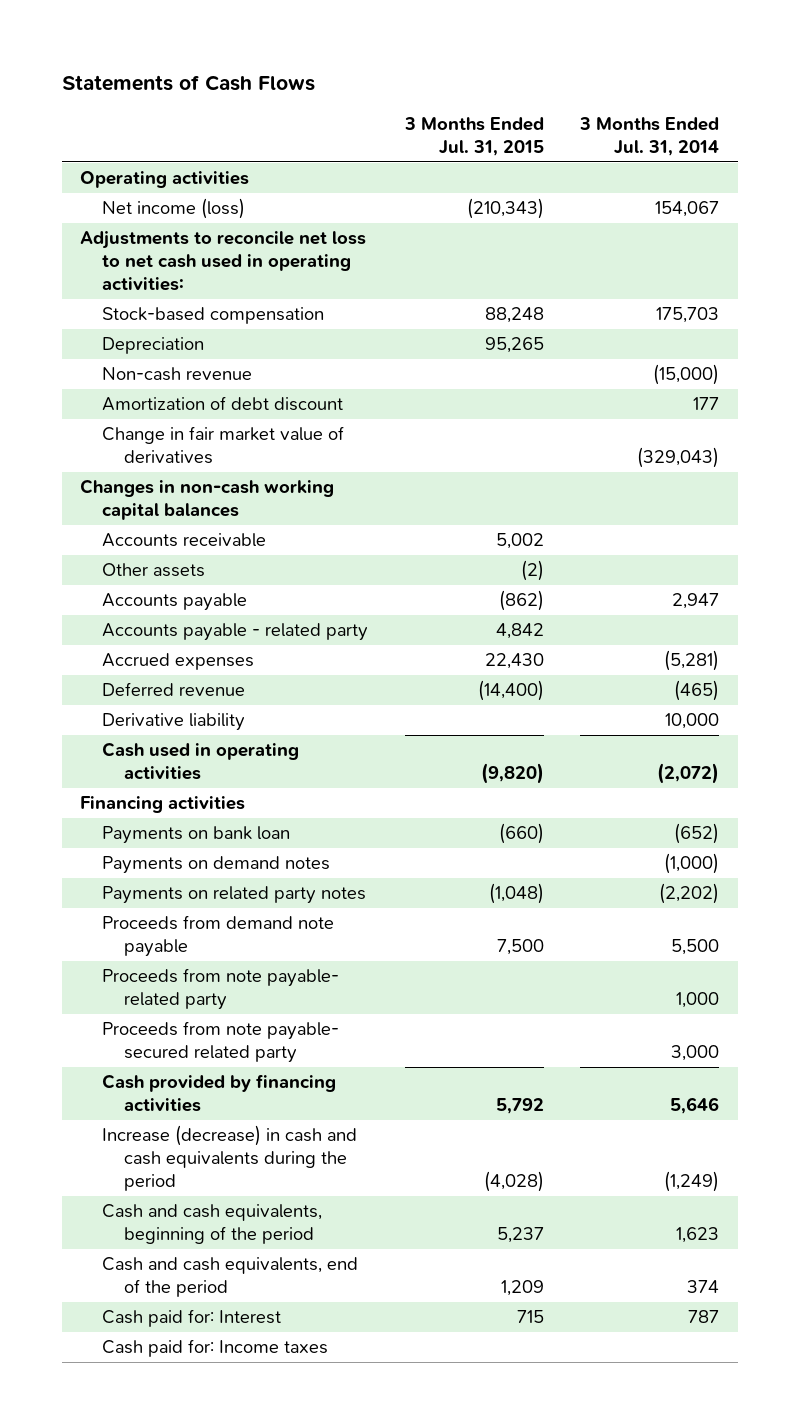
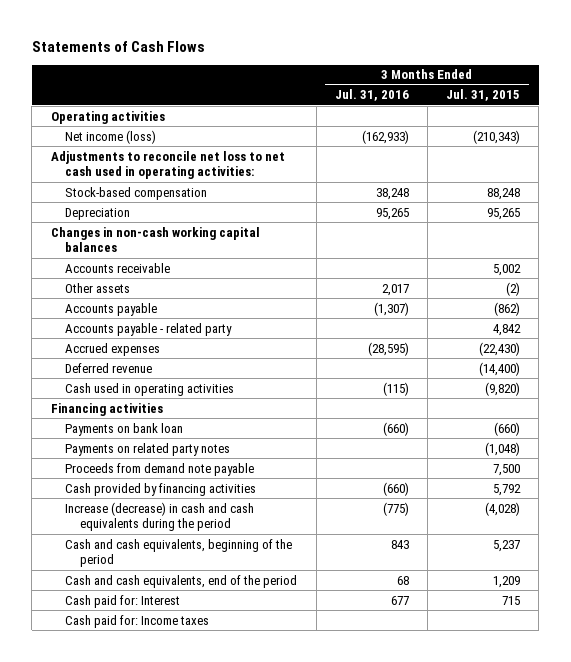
[579,116,720,156] 3 Months Ended Jul. 31, 2014 -> none
none -> [334,89,409,102] Jul. 31, 2016
[101,367,252,382] Non-cash revenue -> none
[101,396,343,412] Amortization of debt discount -> none
[101,426,344,465] Change in fair market value of derivatives -> none
[484,653,544,670] 22,430 -> [479,341,521,356] (22,430)
[101,713,245,732] Derivative liability -> none
[101,856,330,875] Payments on demand notes -> none
[101,968,339,1011] Proceeds from note payable- related party -> none
[101,1021,339,1064] Proceeds from note payable- secured related party -> none

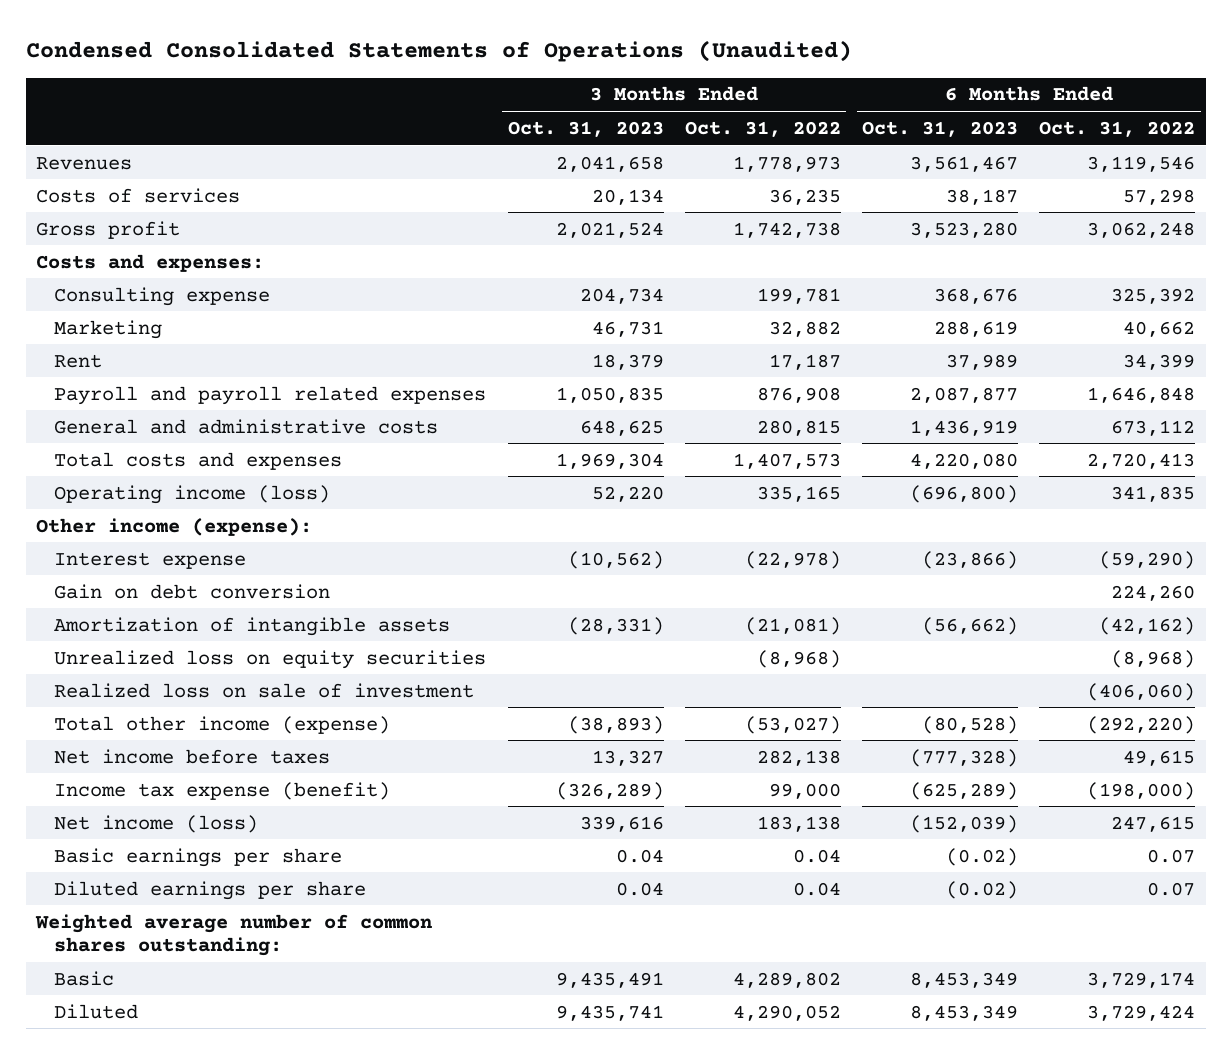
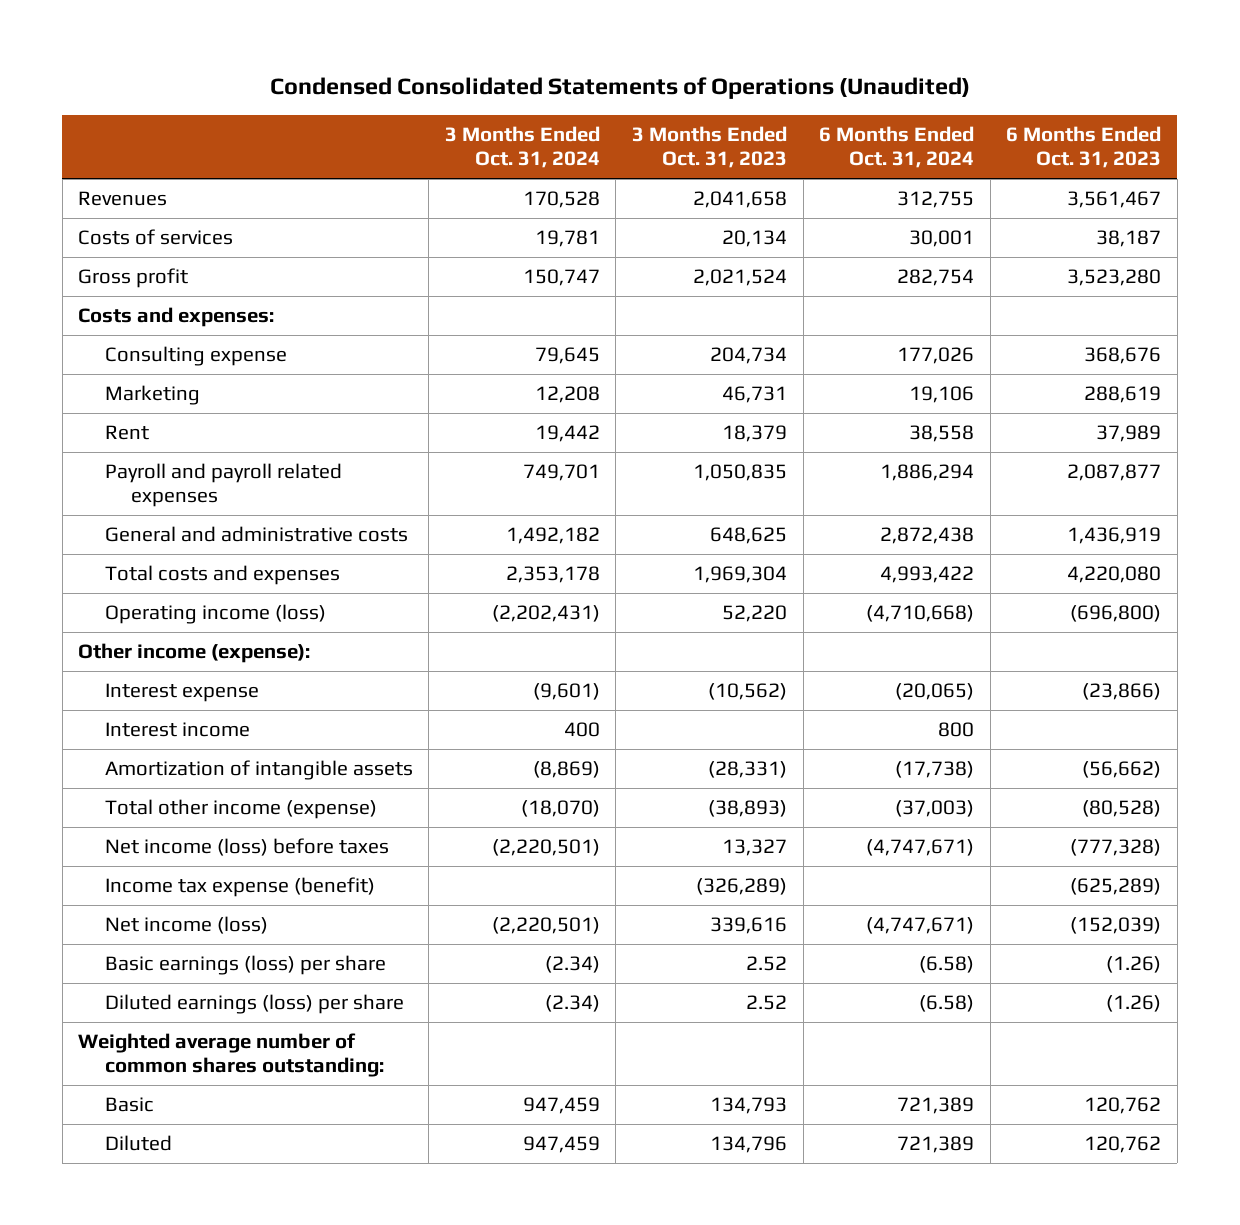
[684,120,841,137] Oct. 31, 2022 -> none
[1039,120,1196,137] Oct. 31, 2022 -> none
none -> [444,126,600,169] 3 Months Ended Oct. 31, 2024
none -> [819,126,975,169] 6 Months Ended Oct. 31, 2024
[54,583,331,599] Gain on debt conversion -> none
none -> [104,722,250,738] Interest income
[54,649,487,669] Unrealized loss on equity securities -> none
[54,682,475,698] Realized loss on sale of investment -> none
[54,748,331,764] Net income before taxes -> [104,838,389,857] Net income (loss) before taxes
[54,847,343,867] Basic earnings per share -> [104,955,386,976] Basic earnings (loss) per share
[615,848,664,863] 0.04 -> [745,956,787,972] 2.52
[946,847,1019,866] (0.02) -> [1106,956,1162,974] (1.26)
[54,880,367,900] Diluted earnings per share -> [104,994,404,1015] Diluted earnings (loss) per share
[615,881,664,896] 0.04 -> [745,995,787,1011] 2.52
[946,880,1019,899] (0.02) -> [1106,995,1162,1013] (1.26)
[555,971,664,988] 9,435,491 -> [709,1097,787,1115] 134,793
[910,971,1019,988] 8,453,349 -> [1084,1097,1162,1115] 120,762
[555,1004,664,1021] 9,435,741 -> [709,1136,787,1154] 134,796
[910,1004,1019,1021] 8,453,349 -> [1084,1136,1162,1154] 120,762

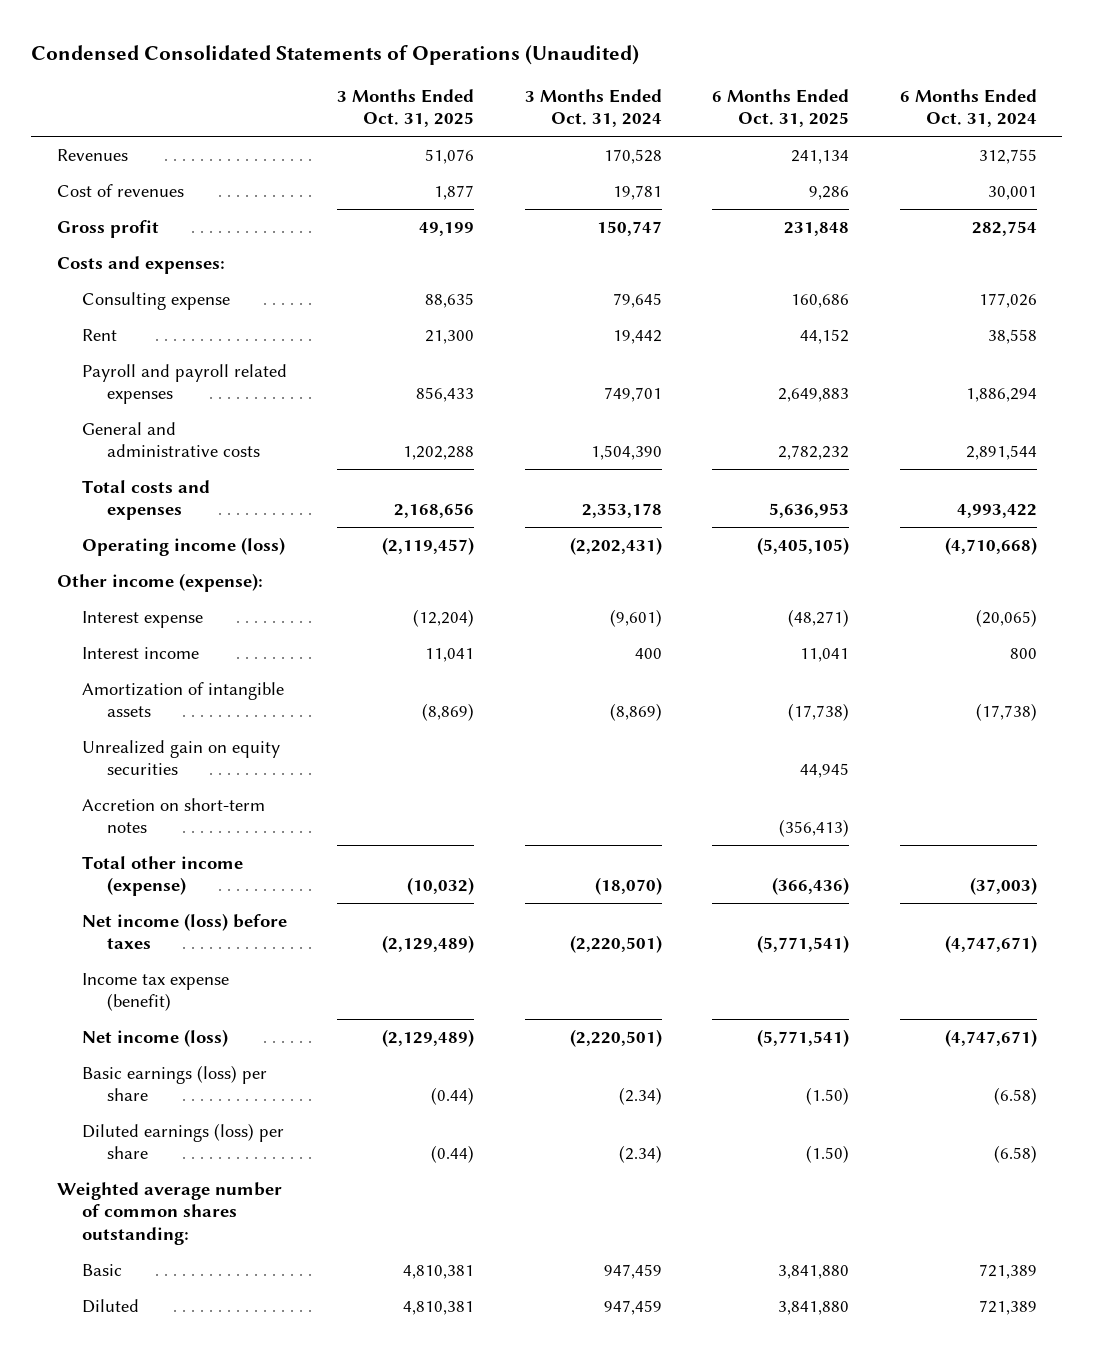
[631,126,787,169] 3 Months Ended Oct. 31, 2023 -> none
[1006,126,1162,169] 6 Months Ended Oct. 31, 2023 -> none
none -> [337,89,475,128] 3 Months Ended Oct. 31, 2025
none -> [712,89,850,128] 6 Months Ended Oct. 31, 2025
[78,229,234,246] Costs of services -> [56,183,184,197] Cost of revenues
[104,385,200,406] Marketing -> none
[505,527,600,545] 1,492,182 -> [590,445,662,461] 1,504,390
[880,527,975,545] 2,872,438 -> [965,445,1037,461] 2,891,544
none -> [81,739,280,776] Unrealized gain on equity securities
none -> [81,797,265,834] Accretion on short-term notes

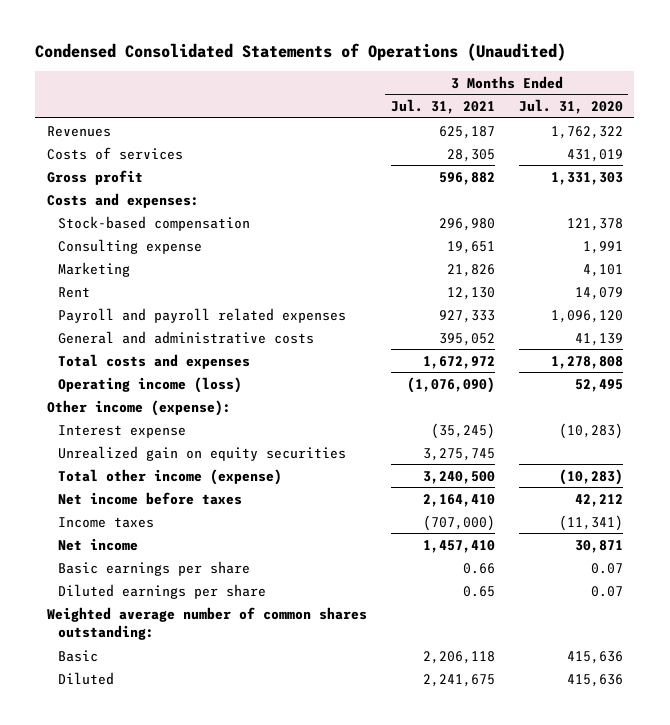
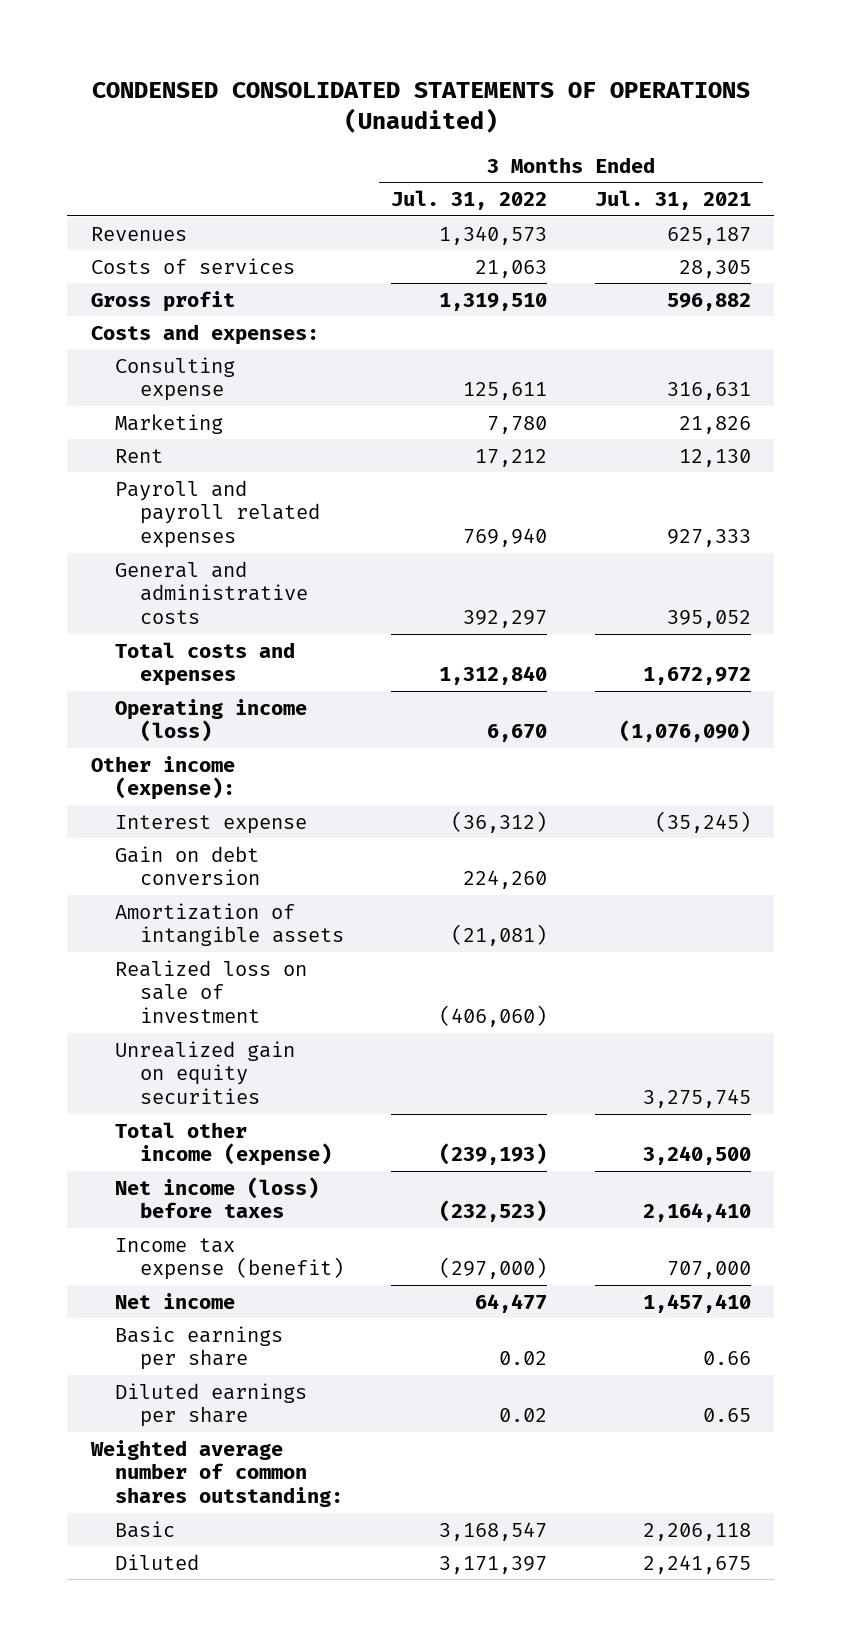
[35,43,567,62] Condensed Consolidated Statements of Operations (Unaudited) -> [91,82,750,134] CONDENSED CONSOLIDATED STATEMENTS OF OPERATIONS (Unaudited)
[518,99,623,115] Jul. 31, 2020 -> none
none -> [391,190,548,211] Jul. 31, 2022
[58,215,251,231] Stock-based compensation -> none
[446,240,495,254] 19,651 -> [666,382,751,401] 316,631
none -> [115,845,260,886] Gain on debt conversion
none -> [115,902,344,947] Amortization of intangible assets
none -> [115,959,308,1024] Realized loss on sale of investment
[58,491,243,505] Net income before taxes -> [115,1176,320,1219] Net income (loss) before taxes
[58,516,155,528] Income taxes -> [115,1237,344,1281] Income tax expense (benefit)
[422,514,495,531] (707,000) -> [666,1261,751,1280] 707,000

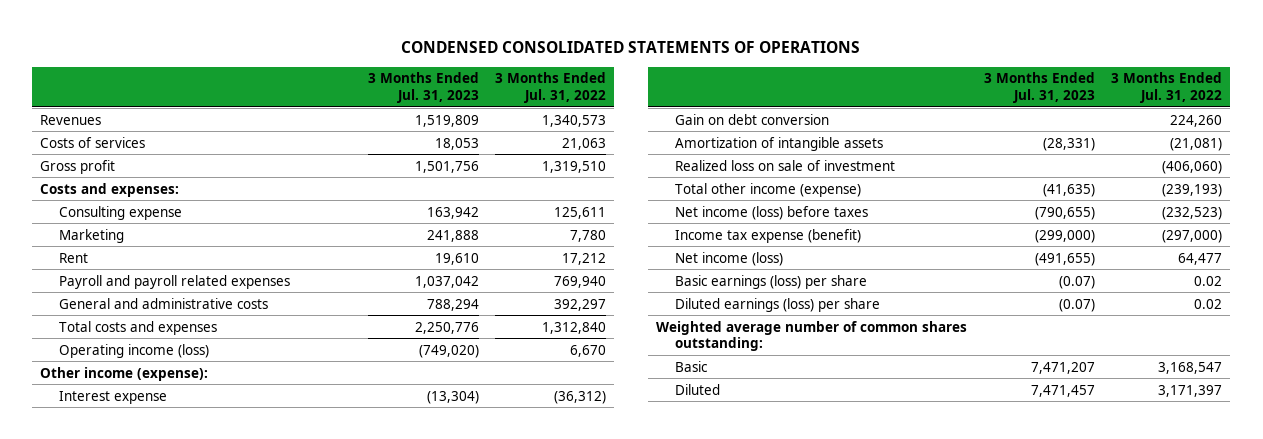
[91,82,750,134] CONDENSED CONSOLIDATED STATEMENTS OF OPERATIONS (Unaudited) -> [401,41,861,54] CONDENSED CONSOLIDATED STATEMENTS OF OPERATIONS
[594,190,751,211] Jul. 31, 2021 -> none
none -> [367,72,479,103] 3 Months Ended Jul. 31, 2023
[115,1040,296,1105] Unrealized gain on equity securities -> none
[115,1292,236,1309] Net income -> [674,251,783,266] Net income (loss)
[115,1325,284,1371] Basic earnings per share -> [674,274,867,289] Basic earnings (loss) per share
[115,1382,308,1428] Diluted earnings per share -> [674,297,880,312] Diluted earnings (loss) per share

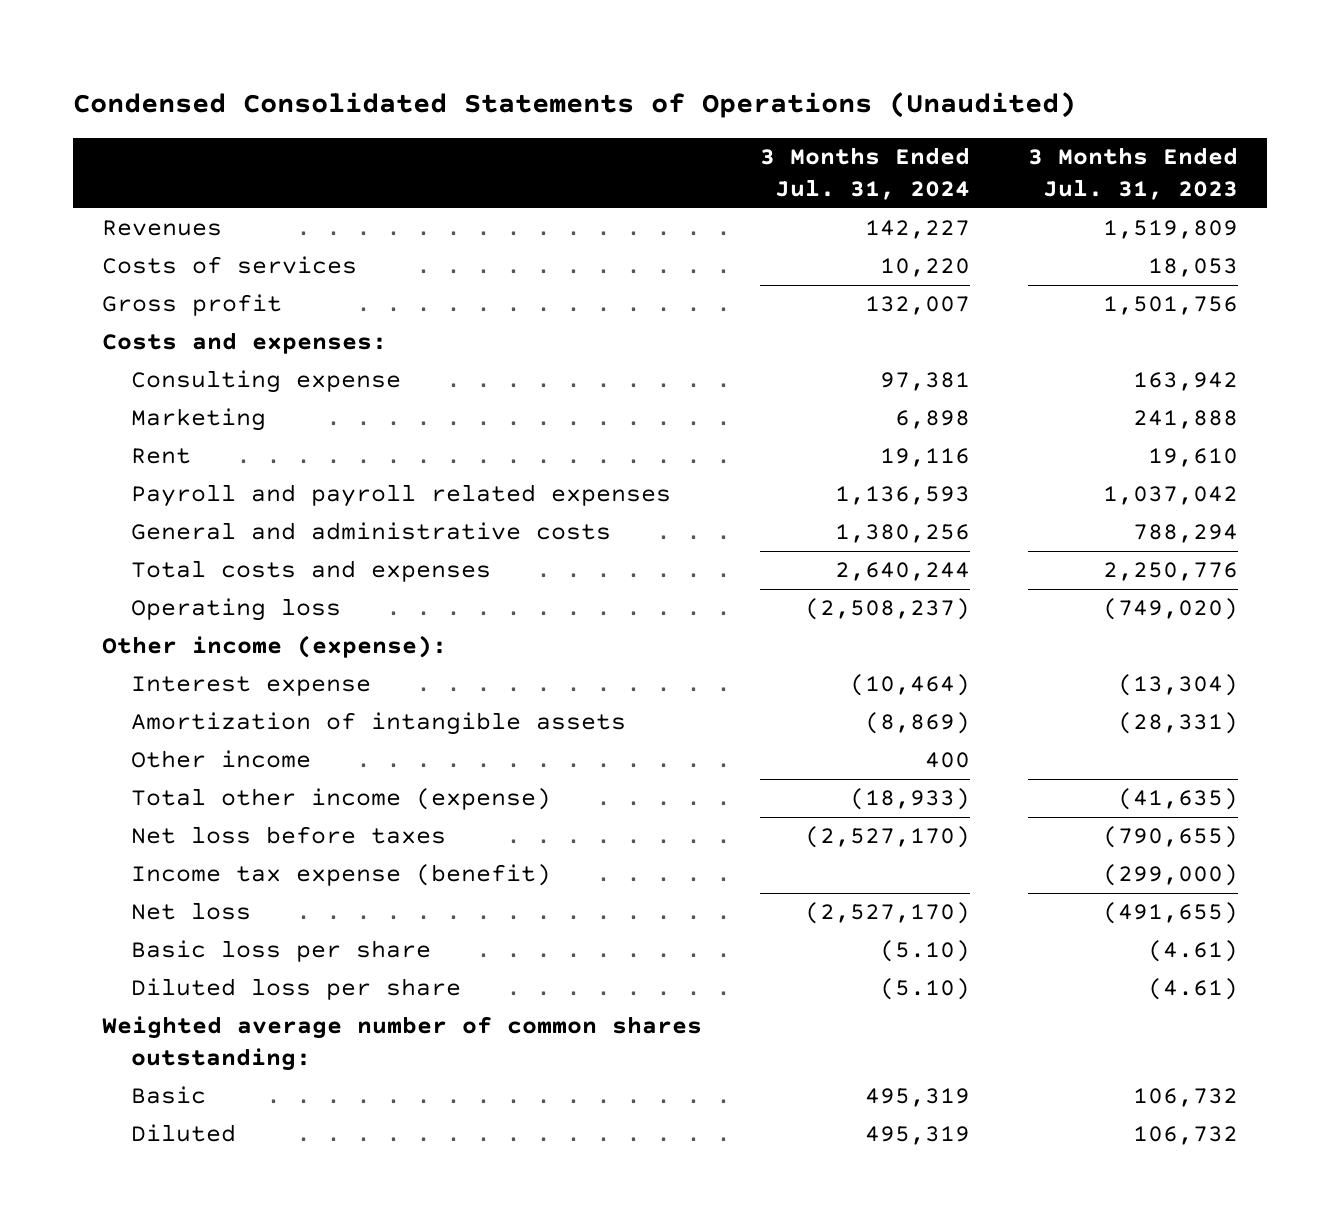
[401,41,861,54] CONDENSED CONSOLIDATED STATEMENTS OF OPERATIONS -> [73,92,1077,119] Condensed Consolidated Statements of Operations (Unaudited)
[495,72,607,103] 3 Months Ended Jul. 31, 2022 -> none
none -> [760,147,971,201] 3 Months Ended Jul. 31, 2024
[58,343,209,358] Operating income (loss) -> [130,598,341,622] Operating loss
[674,113,829,125] Gain on debt conversion -> none
[674,159,895,171] Realized loss on sale of investment -> none
none -> [130,750,311,769] Other income
[674,205,868,220] Net income (loss) before taxes -> [130,826,446,845] Net loss before taxes
[674,251,783,266] Net income (loss) -> [130,902,251,921] Net loss
[674,274,867,289] Basic earnings (loss) per share -> [130,940,431,963] Basic loss per share
[1058,275,1095,289] (0.07) -> [1148,940,1239,963] (4.61)
[674,297,880,312] Diluted earnings (loss) per share -> [130,978,461,1001] Diluted loss per share
[1058,298,1095,312] (0.07) -> [1148,978,1239,1001] (4.61)
[1030,361,1095,374] 7,471,207 -> [1133,1088,1239,1108] 106,732
[1030,384,1095,397] 7,471,457 -> [1133,1126,1239,1146] 106,732

